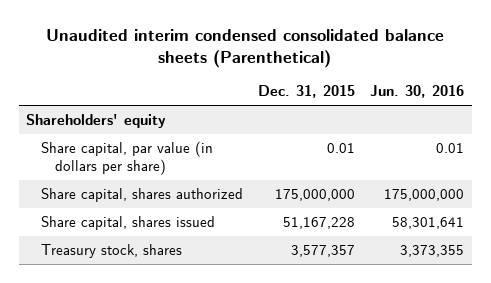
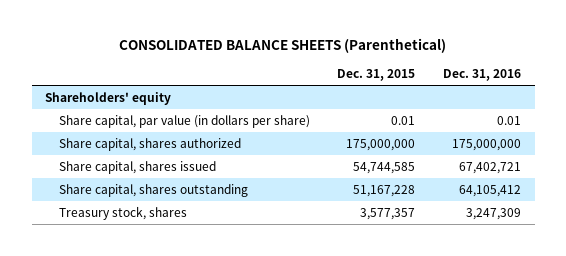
[46,28,445,69] Unaudited interim condensed consolidated balance sheets (Parenthetical) -> [119,38,447,54] CONSOLIDATED BALANCE SHEETS (Parenthetical)
[370,85,465,99] Jun. 30, 2016 -> none
none -> [442,69,521,82] Dec. 31, 2016
[282,216,355,229] 51,167,228 -> [353,161,416,174] 54,744,585
none -> [58,183,248,197] Share capital, shares outstanding

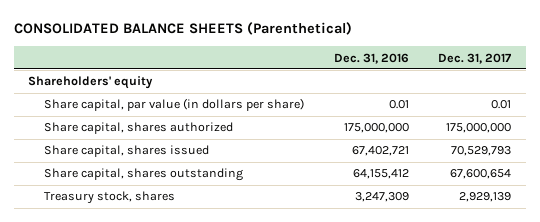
[337,69,416,82] Dec. 31, 2015 -> none
none -> [438,52,512,64] Dec. 31, 2017
[458,184,521,197] 64,105,412 -> [352,169,409,180] 64,155,412

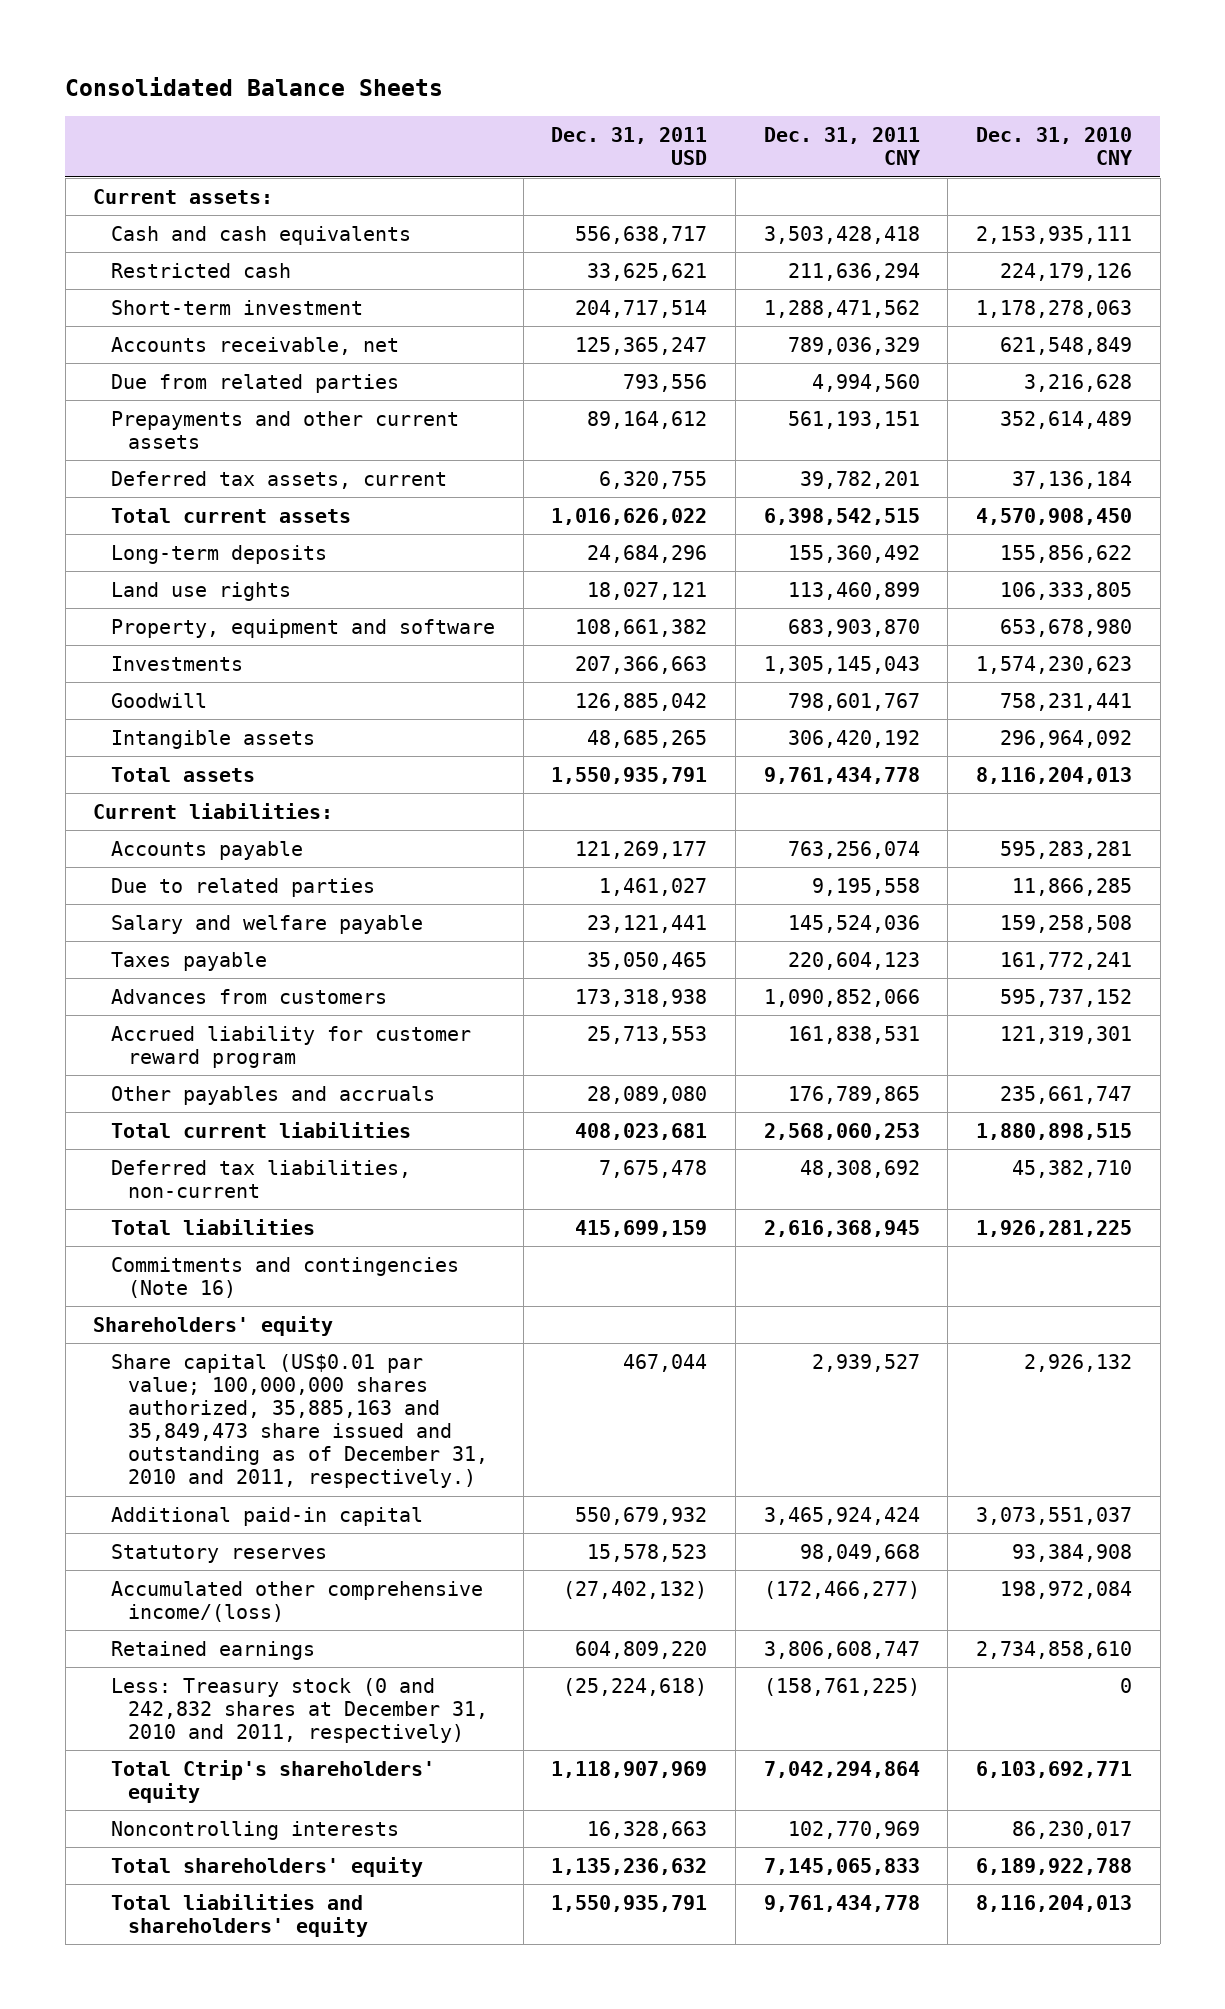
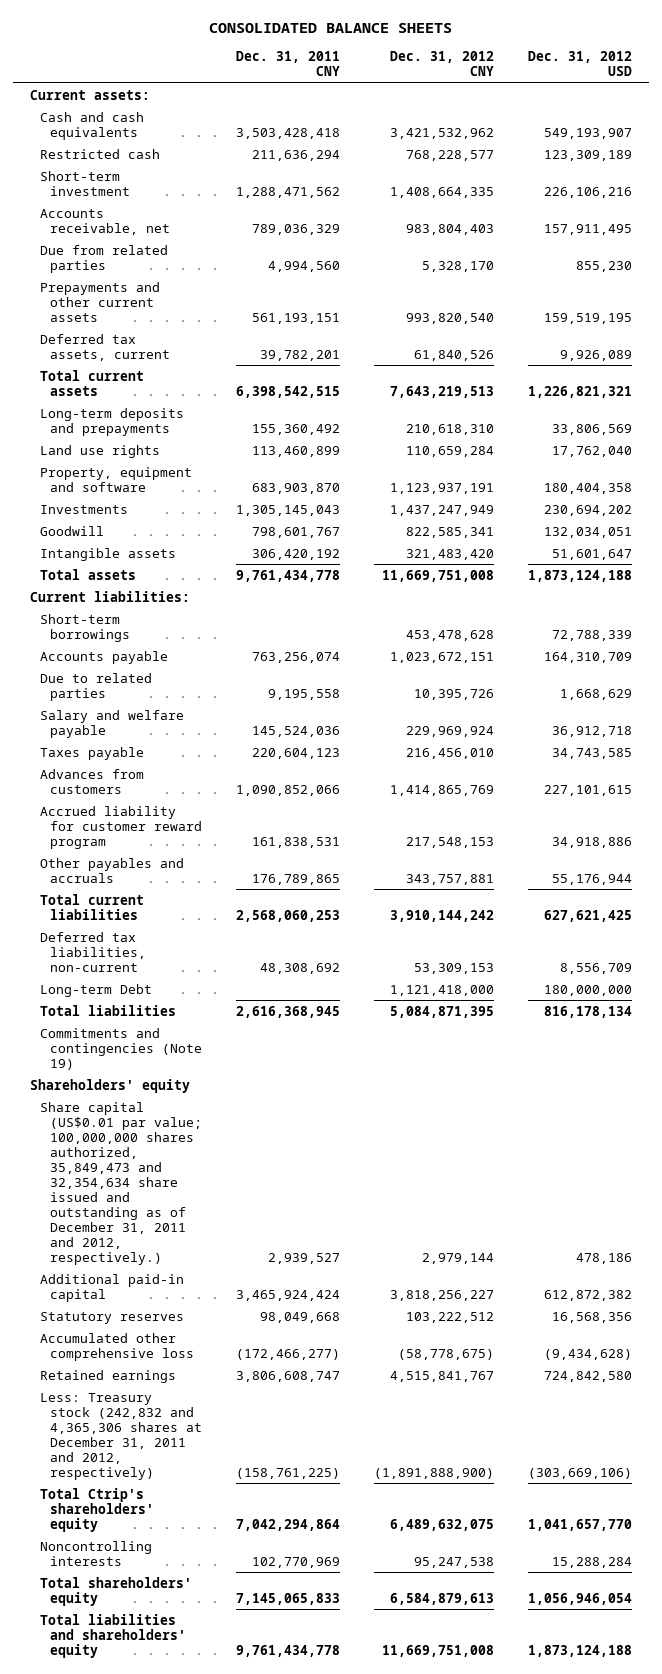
[65,77,444,97] Consolidated Balance Sheets -> [208,22,452,33] CONSOLIDATED BALANCE SHEETS
[551,127,708,166] Dec. 31, 2011 USD -> none
[975,127,1132,166] Dec. 31, 2010 CNY -> none
none -> [390,51,495,77] Dec. 31, 2012 CNY
none -> [528,51,633,77] Dec. 31, 2012 USD
[110,544,327,564] Long-term deposits -> [39,407,184,436] Long-term deposits and prepayments
none -> [39,613,131,642] Short-term borrowings
none -> [39,983,152,997] Long-term Debt
[110,1256,459,1298] Commitments and contingencies (Note 16) -> [39,1027,203,1070] Commitments and contingencies (Note 19)
[110,1353,489,1489] Share capital (US$0.01 par value; 100,000,000 shares authorized, 35,885,163 and 35,849,473 share issued and outstanding as of December 31, 2010 and 2011, respectively.) -> [39,1101,203,1265] Share capital (US$0.01 par value; 100,000,000 shares authorized, 35,849,473 and 32,354,634 share issued and outstanding as of December 31, 2011 and 2012, respectively.)
[110,1580,483,1622] Accumulated other comprehensive income/(loss) -> [39,1332,195,1361] Accumulated other comprehensive loss
[110,1677,489,1744] Less: Treasury stock (0 and 242,832 shares at December 31, 2010 and 2011, respectively) -> [39,1392,203,1480] Less: Treasury stock (242,832 and 4,365,306 shares at December 31, 2011 and 2012, respectively)

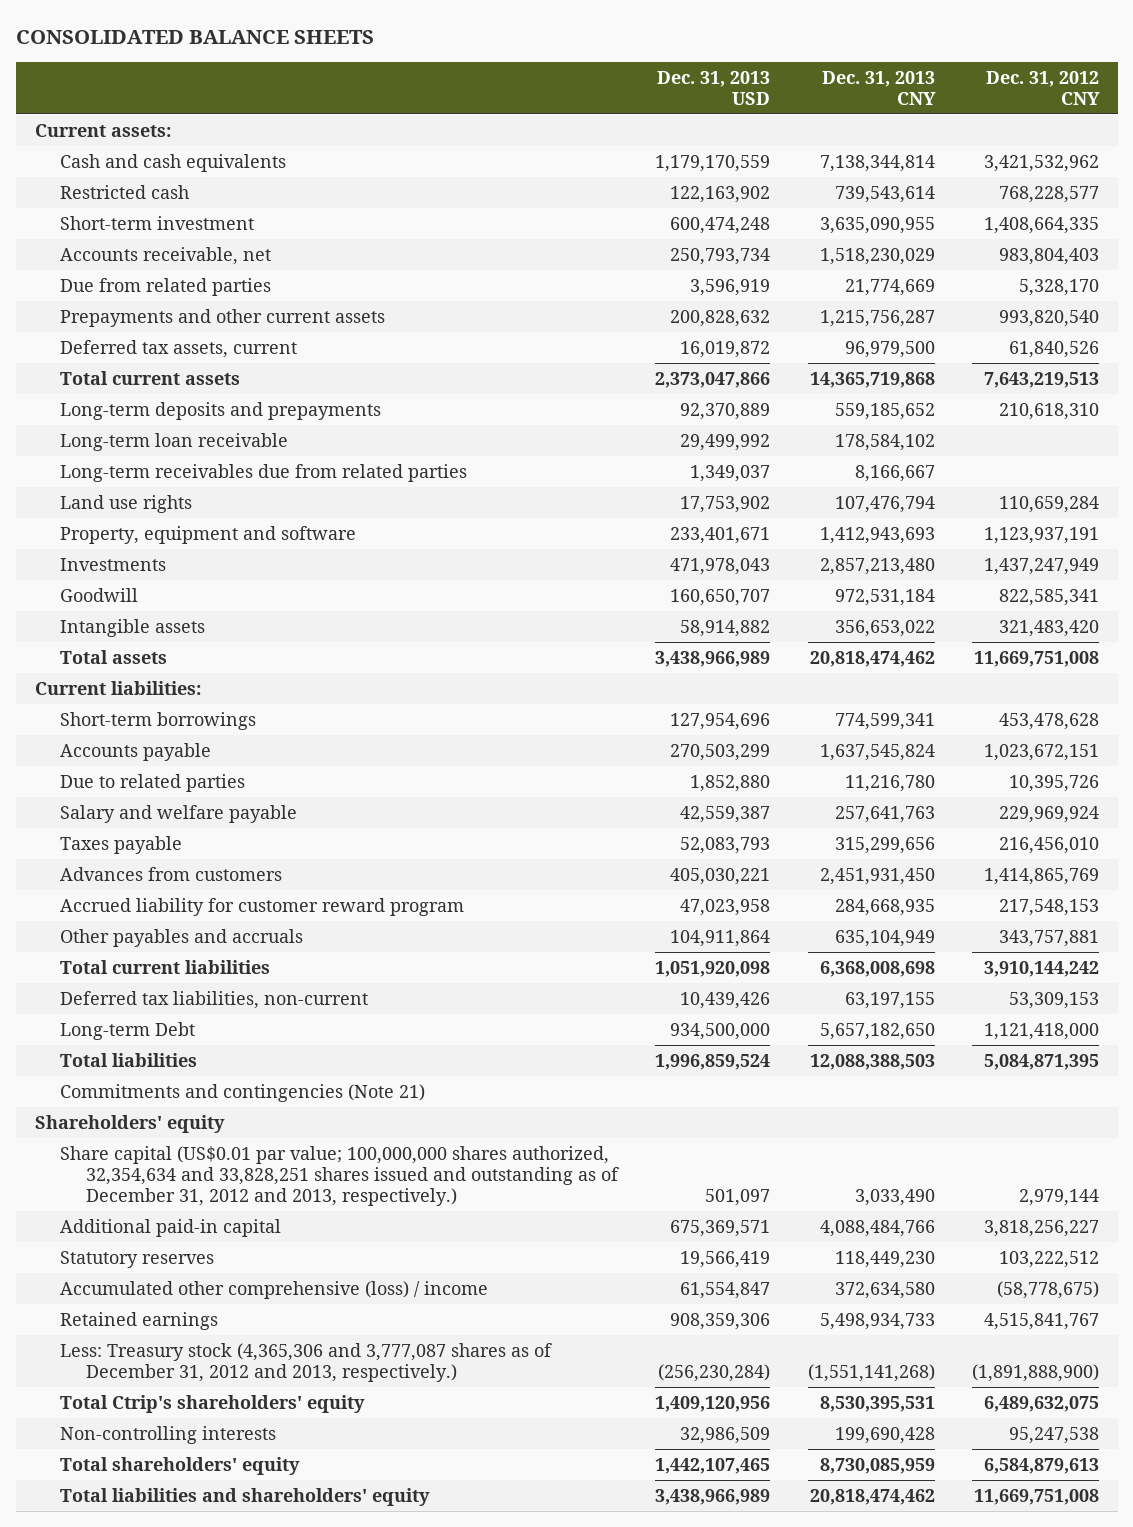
[236,51,341,77] Dec. 31, 2011 CNY -> none
[528,51,633,77] Dec. 31, 2012 USD -> none
none -> [657,70,771,105] Dec. 31, 2013 USD
none -> [821,70,936,105] Dec. 31, 2013 CNY
none -> [60,432,289,451] Long-term loan receivable
none -> [60,463,468,482] Long-term receivables due from related parties
[39,1027,203,1070] Commitments and contingencies (Note 19) -> [60,1083,426,1102] Commitments and contingencies (Note 21)
[39,1101,203,1265] Share capital (US$0.01 par value; 100,000,000 shares authorized, 35,849,473 and 32,354,634 share issued and outstanding as of December 31, 2011 and 2012, respectively.) -> [60,1145,619,1207] Share capital (US$0.01 par value; 100,000,000 shares authorized, 32,354,634 and 33,828,251 shares issued and outstanding as of December 31, 2012 and 2013, respectively.)
[39,1332,195,1361] Accumulated other comprehensive loss -> [60,1280,489,1299] Accumulated other comprehensive (loss) / income
[39,1392,203,1480] Less: Treasury stock (242,832 and 4,365,306 shares at December 31, 2011 and 2012, respectively) -> [60,1342,553,1382] Less: Treasury stock (4,365,306 and 3,777,087 shares as of December 31, 2012 and 2013, respectively.)
[39,1540,152,1566] Noncontrolling interests -> [60,1425,277,1444] Non-controlling interests

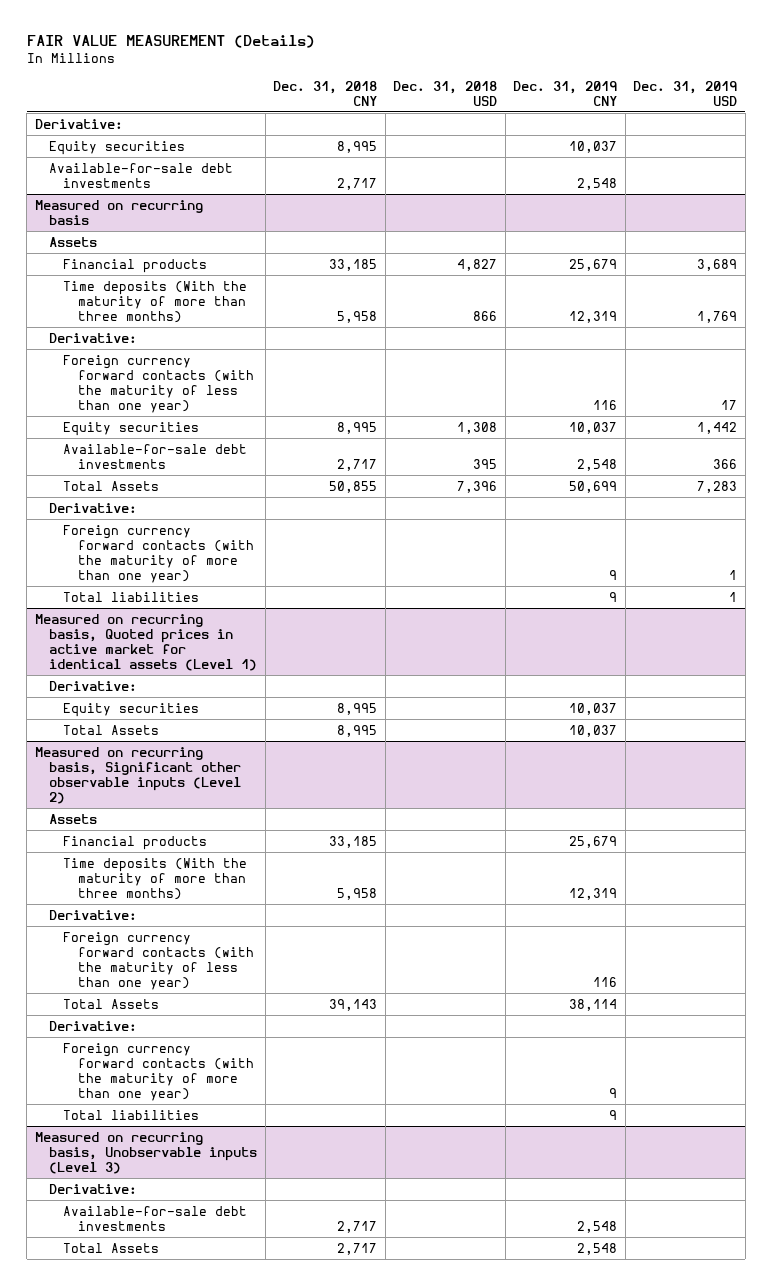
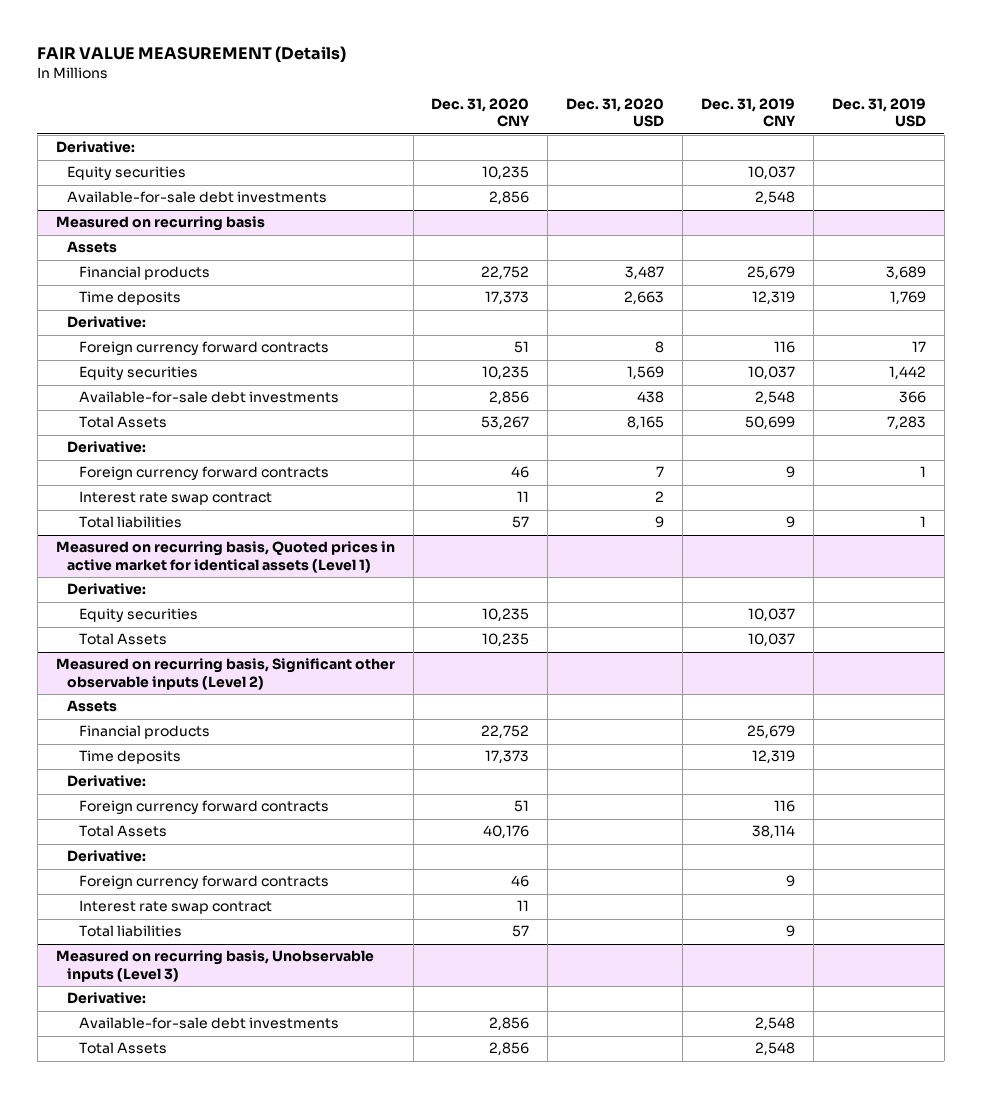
[273,80,378,106] Dec. 31, 2018 CNY -> none
[393,80,498,106] Dec. 31, 2018 USD -> none
none -> [431,97,531,128] Dec. 31, 2020 CNY
none -> [566,97,665,128] Dec. 31, 2020 USD
[63,280,248,323] Time deposits (With the maturity of more than three months) -> [78,291,181,306] Time deposits
[63,354,254,413] Foreign currency forward contacts (with the maturity of less than one year) -> [78,341,329,356] Foreign currency forward contracts
[63,524,254,583] Foreign currency forward contacts (with the maturity of more than one year) -> [78,466,329,481] Foreign currency forward contracts
none -> [78,491,272,506] Interest rate swap contract
[63,857,248,900] Time deposits (With the maturity of more than three months) -> [78,750,181,765] Time deposits
[63,931,254,990] Foreign currency forward contacts (with the maturity of less than one year) -> [78,800,329,815] Foreign currency forward contracts
[63,1042,254,1101] Foreign currency forward contacts (with the maturity of more than one year) -> [78,875,329,890] Foreign currency forward contracts
none -> [78,900,272,915] Interest rate swap contract

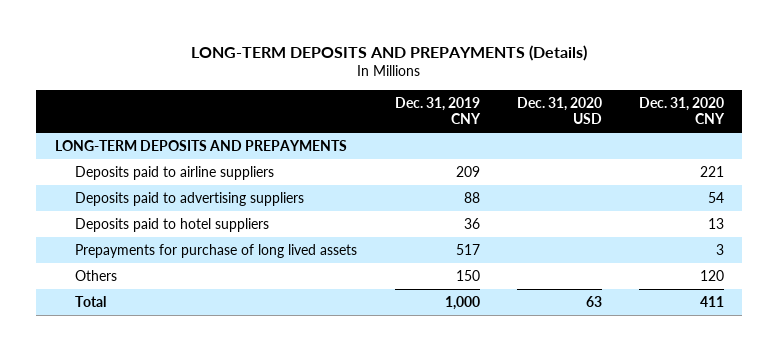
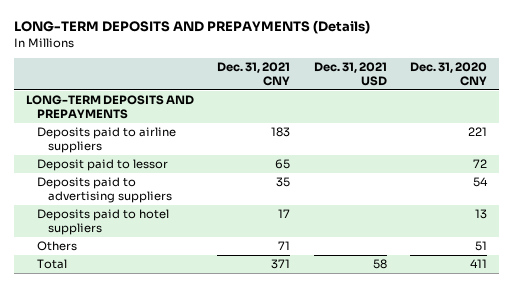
[394,97,481,125] Dec. 31, 2019 CNY -> none
[516,97,602,125] Dec. 31, 2020 USD -> none
none -> [217,62,291,86] Dec. 31, 2021 CNY
none -> [313,62,387,86] Dec. 31, 2021 USD
none -> [36,159,168,172] Deposit paid to lessor
[75,243,358,258] Prepayments for purchase of long lived assets -> none
[699,269,724,281] 120 -> [475,241,488,252] 51

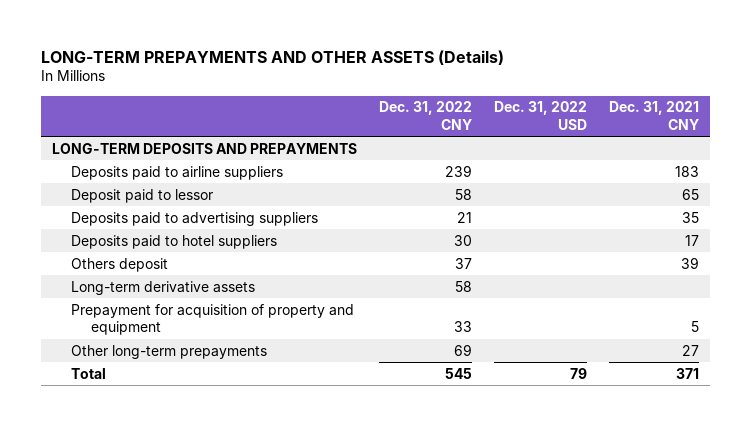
[13,20,370,35] LONG-TERM DEPOSITS AND PREPAYMENTS (Details) -> [40,49,504,65] LONG-TERM PREPAYMENTS AND OTHER ASSETS (Details)
[313,62,387,86] Dec. 31, 2021 USD -> none
[410,62,488,86] Dec. 31, 2020 CNY -> none
none -> [379,101,473,130] Dec. 31, 2022 CNY
none -> [494,101,588,130] Dec. 31, 2022 USD
[36,241,77,252] Others -> [71,257,169,272] Others deposit
[278,241,291,251] 71 -> [681,256,700,269] 39
none -> [71,280,256,295] Long-term derivative assets
none -> [71,303,355,336] Prepayment for acquisition of property and equipment
none -> [71,344,268,359] Other long-term prepayments

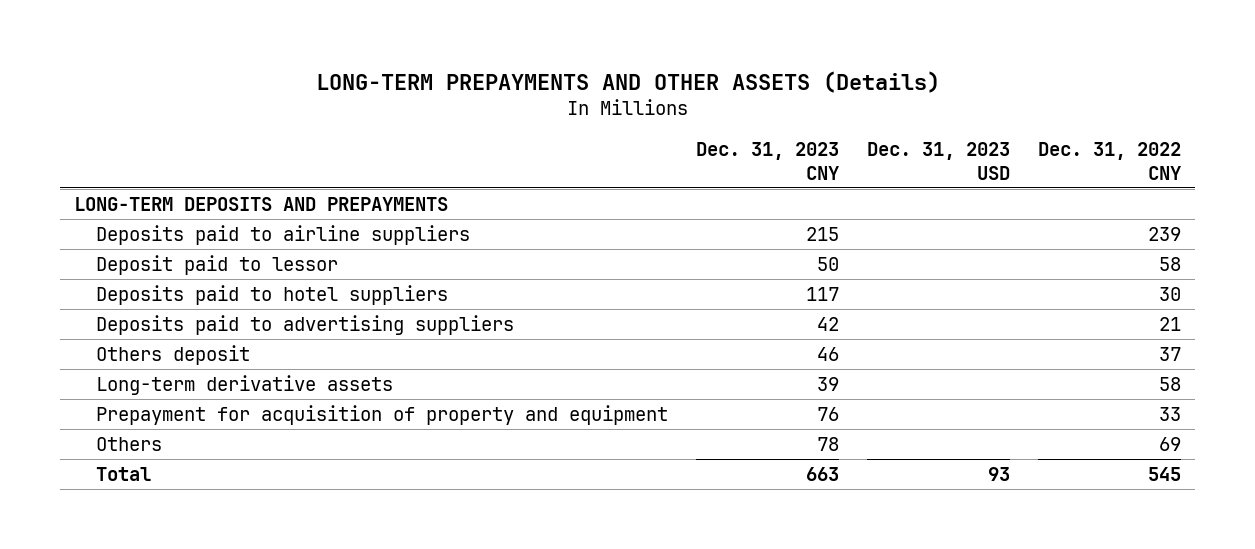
[494,101,588,130] Dec. 31, 2022 USD -> none
[609,101,700,130] Dec. 31, 2021 CNY -> none
none -> [695,142,839,180] Dec. 31, 2023 CNY
none -> [866,142,1010,180] Dec. 31, 2023 USD
[71,211,319,226] Deposits paid to advertising suppliers -> [95,315,514,336] Deposits paid to advertising suppliers
[71,344,268,359] Other long-term prepayments -> [95,437,162,452] Others

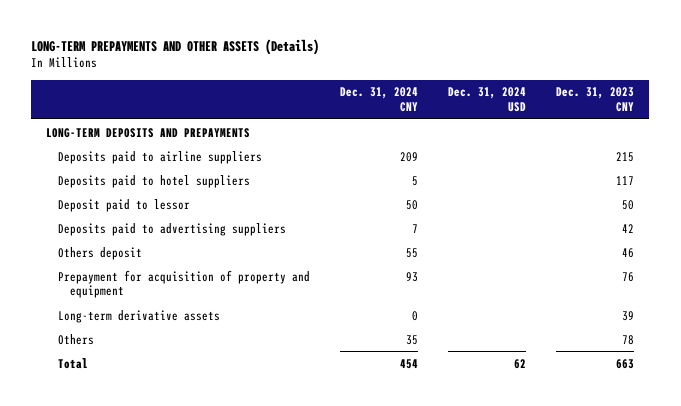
[866,142,1010,180] Dec. 31, 2023 USD -> none
[1038,142,1182,180] Dec. 31, 2022 CNY -> none
none -> [340,87,419,112] Dec. 31, 2024 CNY
none -> [448,87,527,112] Dec. 31, 2024 USD
[95,255,338,276] Deposit paid to lessor -> [57,198,190,212] Deposit paid to lessor
[95,375,393,396] Long-term derivative assets -> [57,309,220,323] Long-term derivative assets

